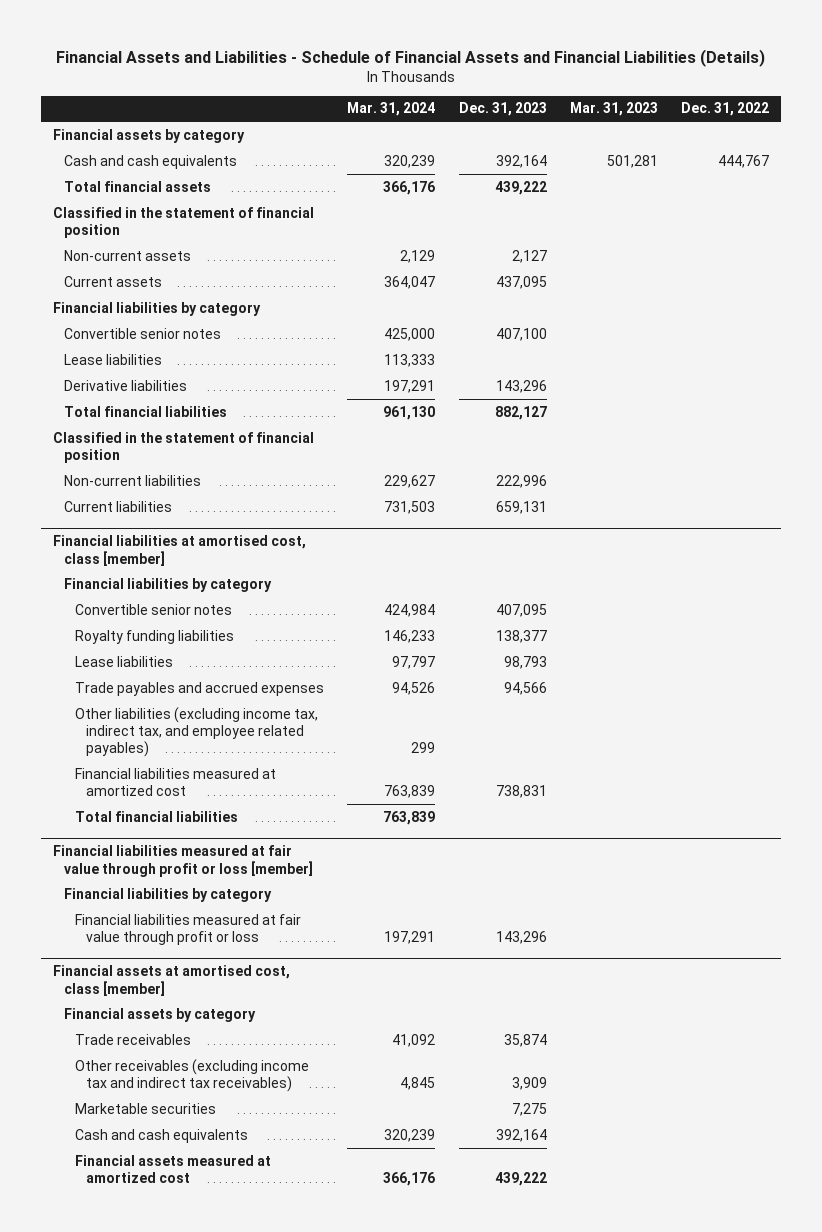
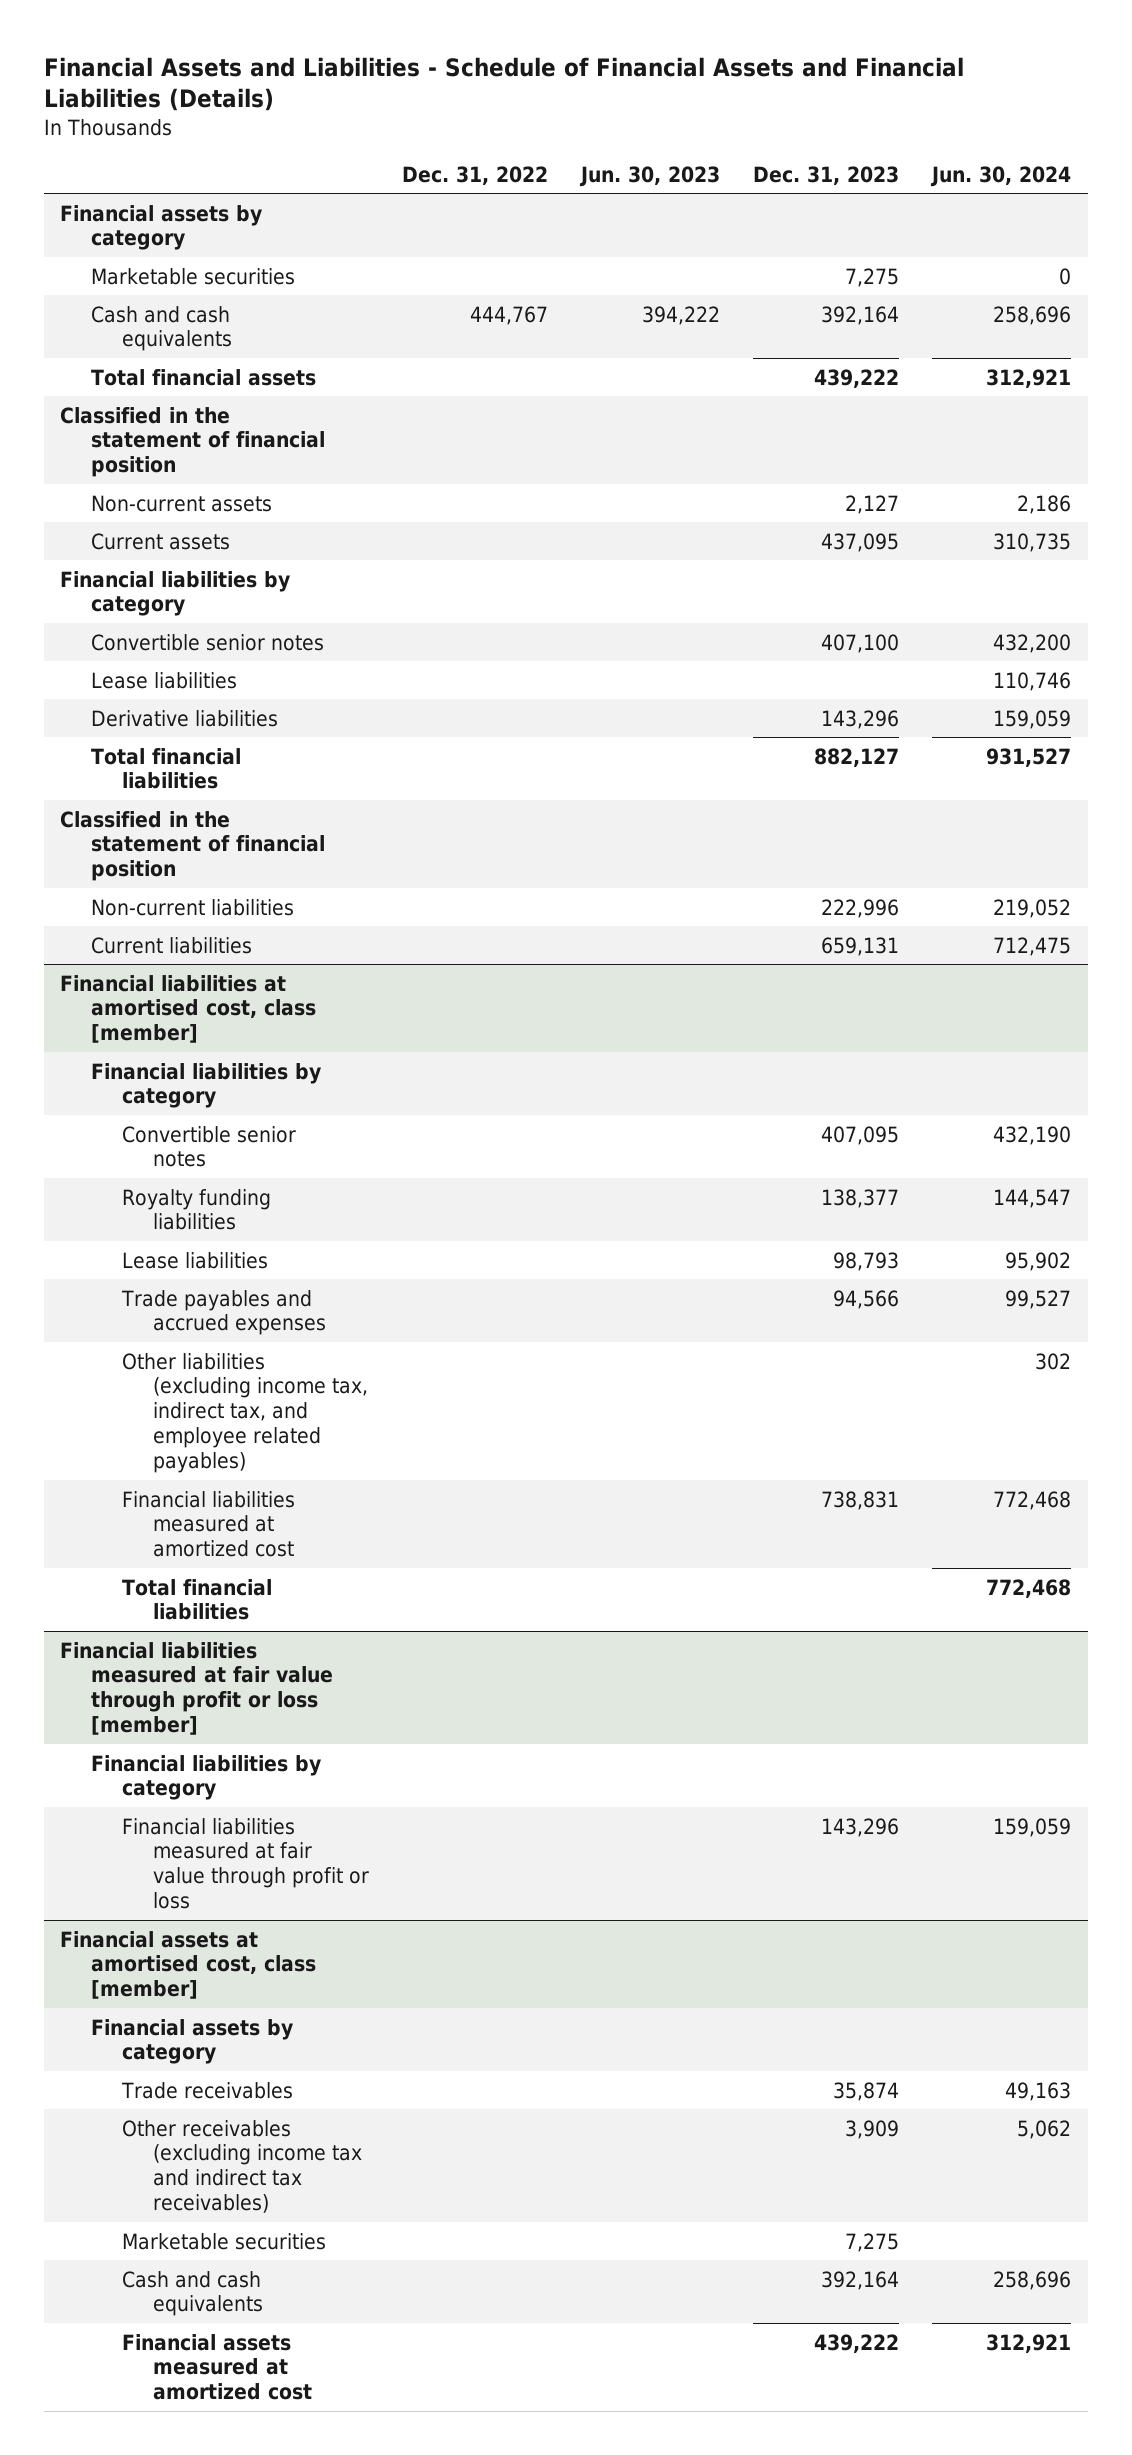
[347,102,436,117] Mar. 31, 2024 -> none
[569,102,658,117] Mar. 31, 2023 -> none
none -> [579,165,721,187] Jun. 30, 2023
none -> [930,165,1072,187] Jun. 30, 2024
none -> [91,267,296,285] Marketable securities

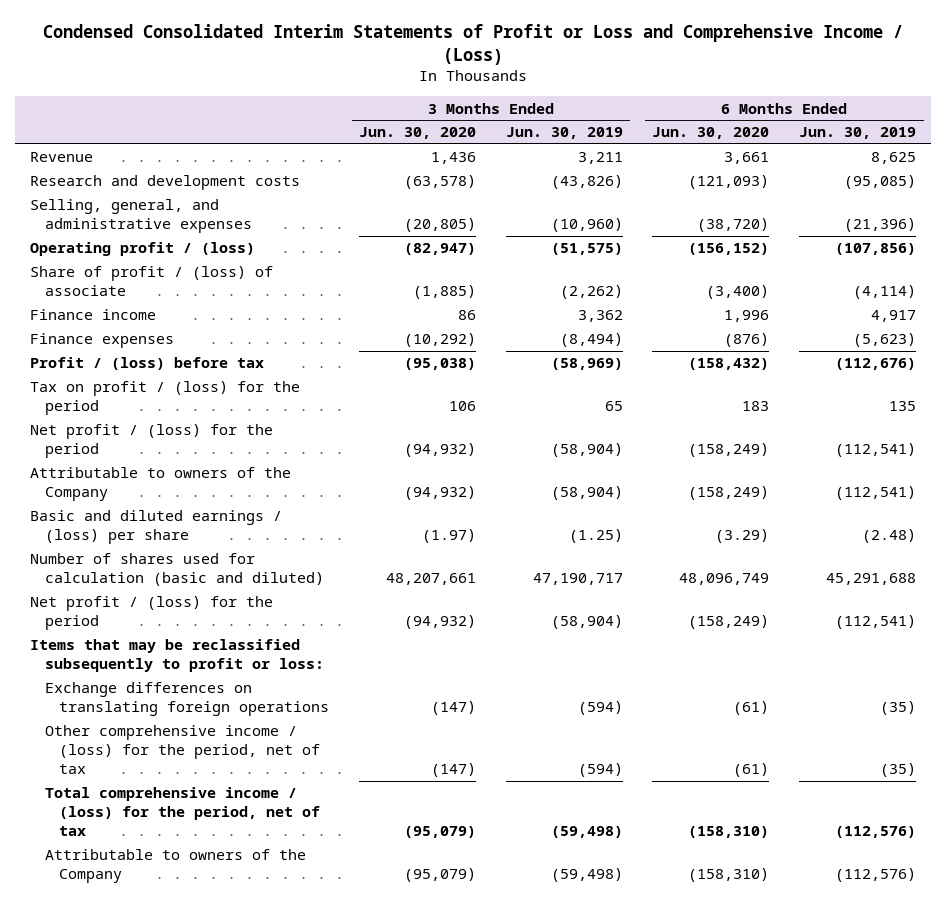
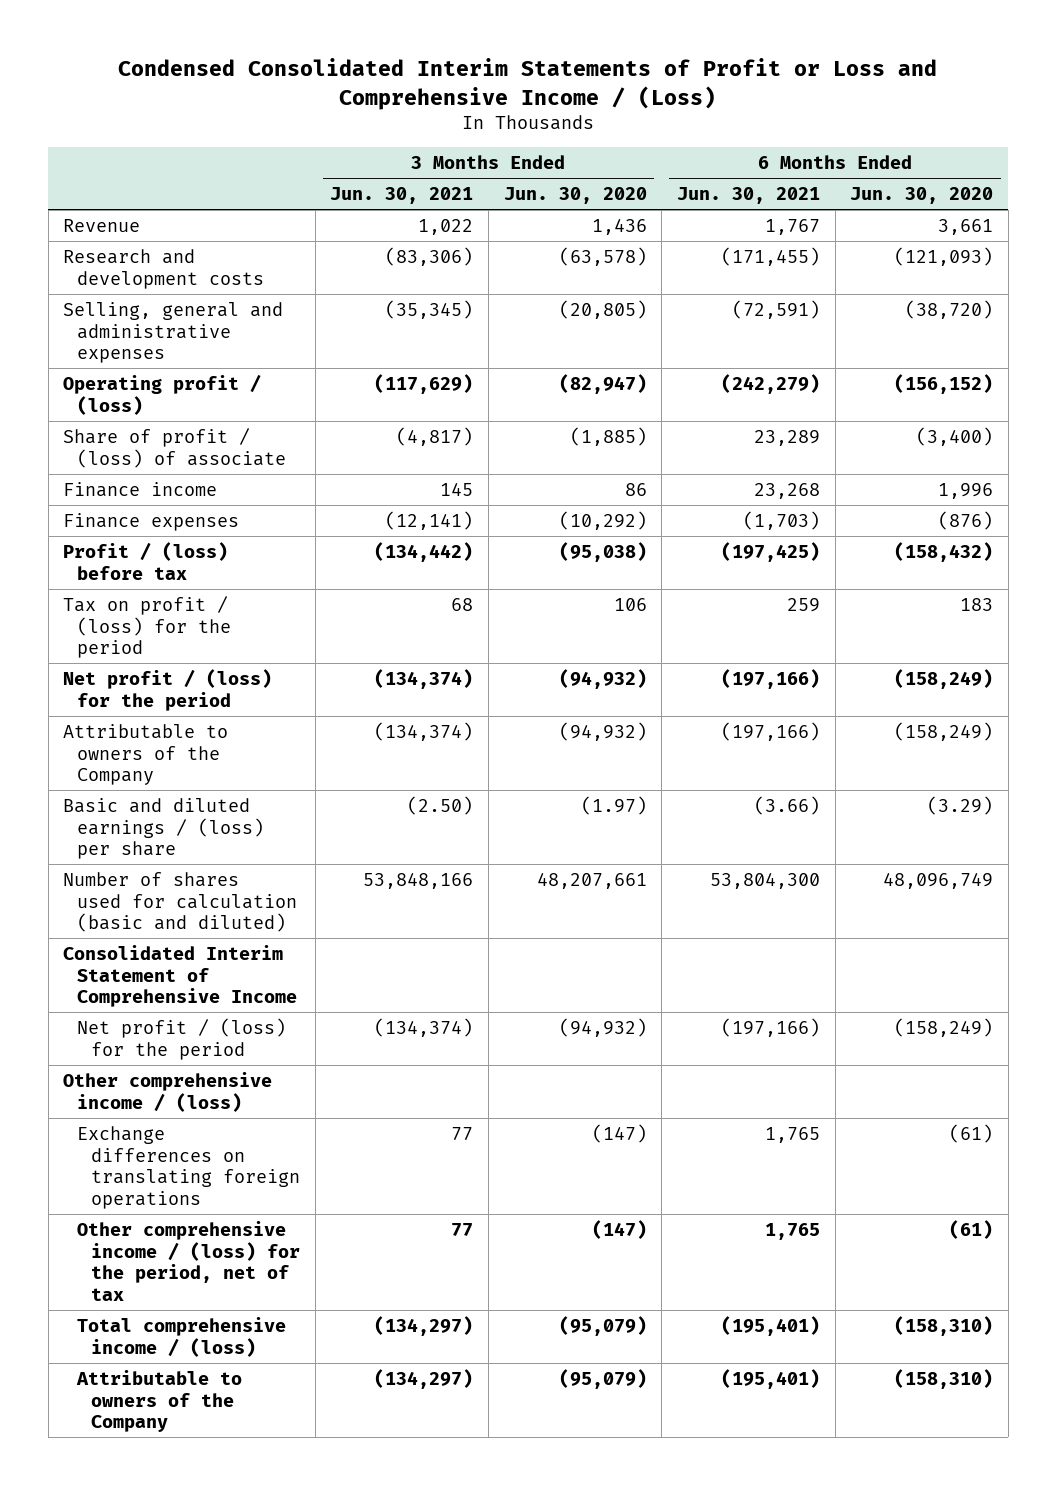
[505,127,623,140] Jun. 30, 2019 -> none
[799,127,917,140] Jun. 30, 2019 -> none
none -> [330,187,474,205] Jun. 30, 2021
none -> [676,187,820,205] Jun. 30, 2021
[29,199,252,234] Selling, general, and administrative expenses -> [63,301,284,364] Selling, general and administrative expenses
none -> [63,944,298,1008] Consolidated Interim Statement of Comprehensive Income
[29,639,324,673] Items that may be reclassified subsequently to profit or loss: -> [63,1071,273,1112] Other comprehensive income / (loss)
[44,787,321,837] Total comprehensive income / (loss) for the period, net of tax -> [77,1316,287,1357] Total comprehensive income / (loss)

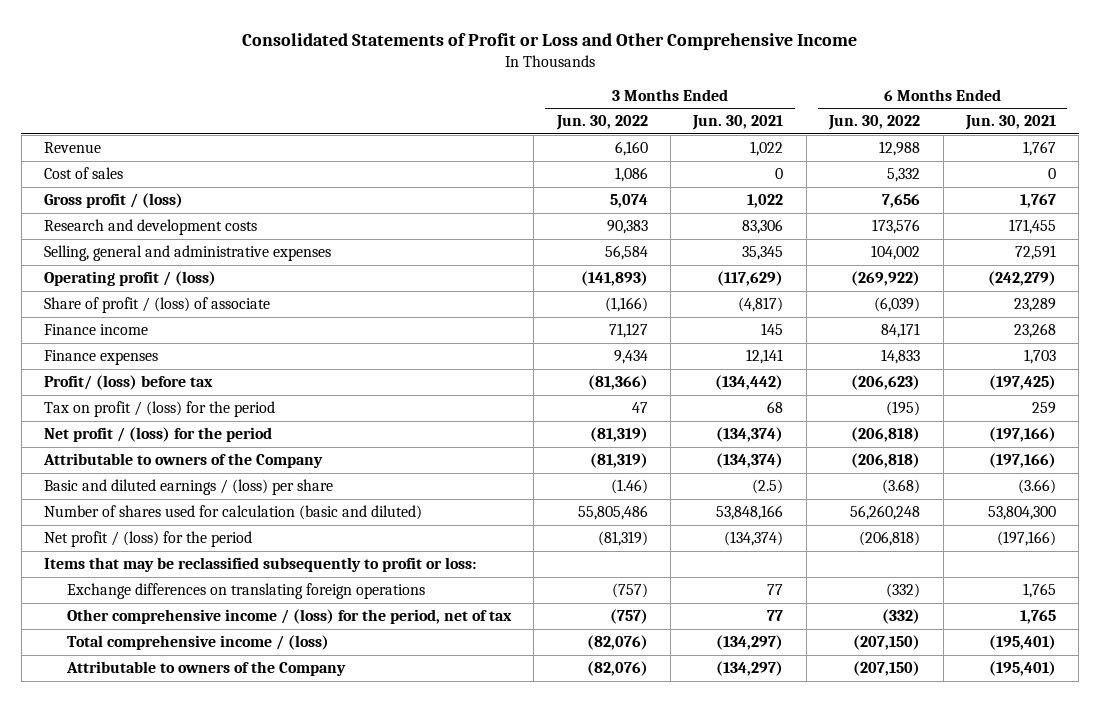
[118,58,938,110] Condensed Consolidated Interim Statements of Profit or Loss and Comprehensive Income / (Loss) -> [242,32,858,50] Consolidated Statements of Profit or Loss and Other Comprehensive Income
[503,187,647,205] Jun. 30, 2020 -> none
[850,187,994,205] Jun. 30, 2020 -> none
none -> [555,115,648,131] Jun. 30, 2022
none -> [828,115,921,131] Jun. 30, 2022
none -> [44,167,124,180] Cost of sales
none -> [44,193,184,209] Gross profit / (loss)
[385,246,474,266] (83,306) -> [742,219,784,235] 83,306
[720,246,820,266] (171,455) -> [1008,219,1056,235] 171,455
[385,299,474,319] (35,345) -> [742,246,784,261] 35,345
[731,299,820,319] (72,591) -> [1014,245,1056,261] 72,591
[385,510,474,530] (12,141) -> [746,349,784,365] 12,141
[742,510,820,530] (1,703) -> [1023,349,1056,365] 1,703
[63,541,229,580] Profit / (loss) before tax -> [44,375,214,391] Profit/ (loss) before tax
[407,795,474,815] (2.50) -> [752,479,784,495] (2.5)
[63,944,298,1008] Consolidated Interim Statement of Comprehensive Income -> none
[63,1071,273,1112] Other comprehensive income / (loss) -> [44,557,477,573] Items that may be reclassified subsequently to profit or loss:

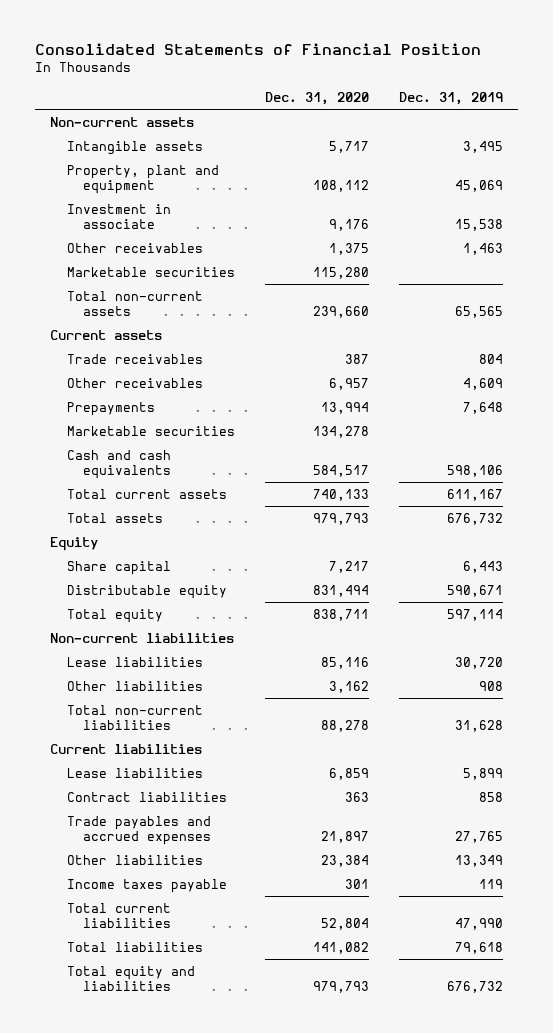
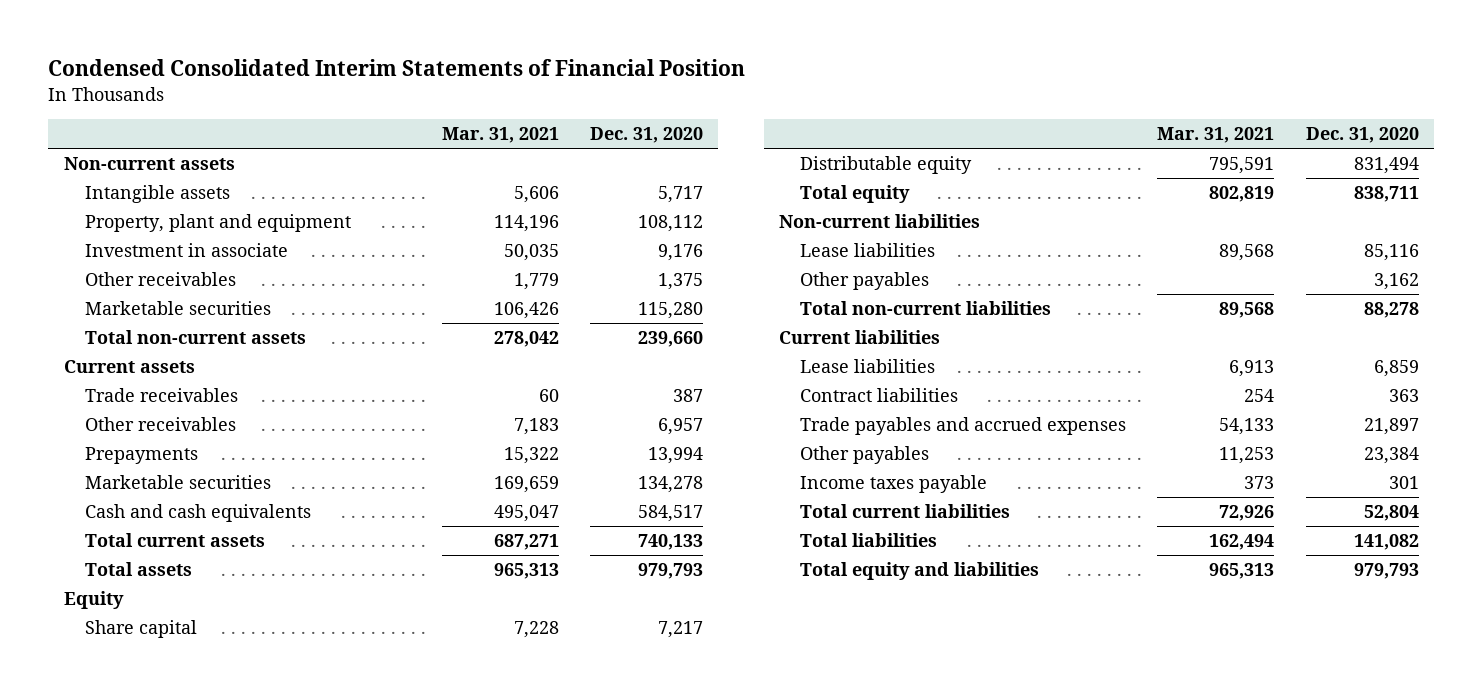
[35,43,482,56] Consolidated Statements of Financial Position -> [48,59,746,77] Condensed Consolidated Interim Statements of Financial Position
[398,91,503,105] Dec. 31, 2019 -> none
none -> [441,127,559,144] Mar. 31, 2021
[66,680,203,691] Other liabilities -> [800,272,930,291] Other payables
[66,854,203,865] Other liabilities -> [800,446,930,465] Other payables

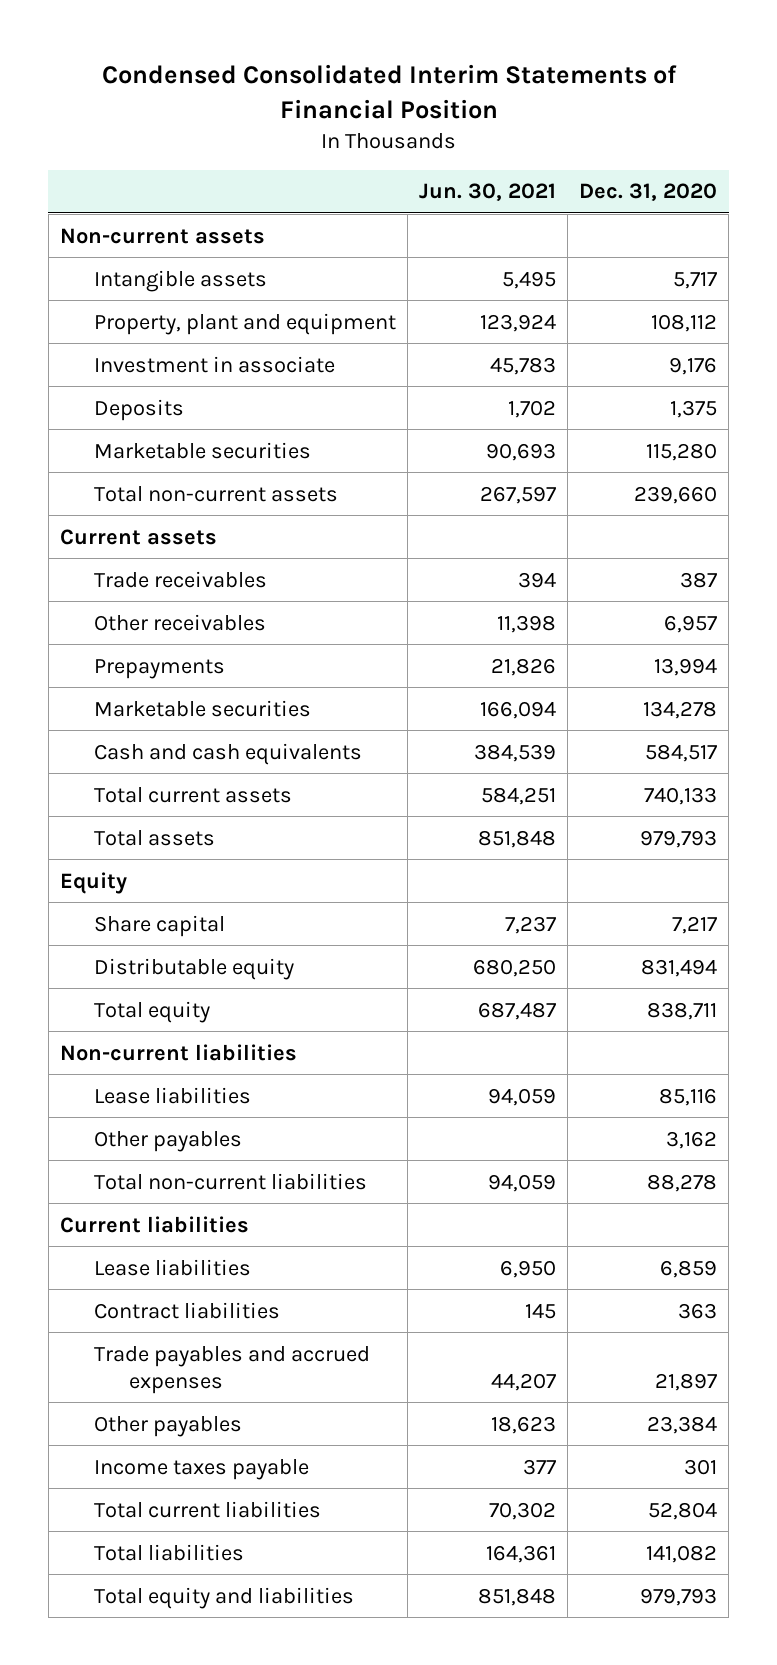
[441,127,559,144] Mar. 31, 2021 -> none
none -> [419,183,557,202] Jun. 30, 2021
[84,272,236,287] Other receivables -> [94,398,185,421] Deposits

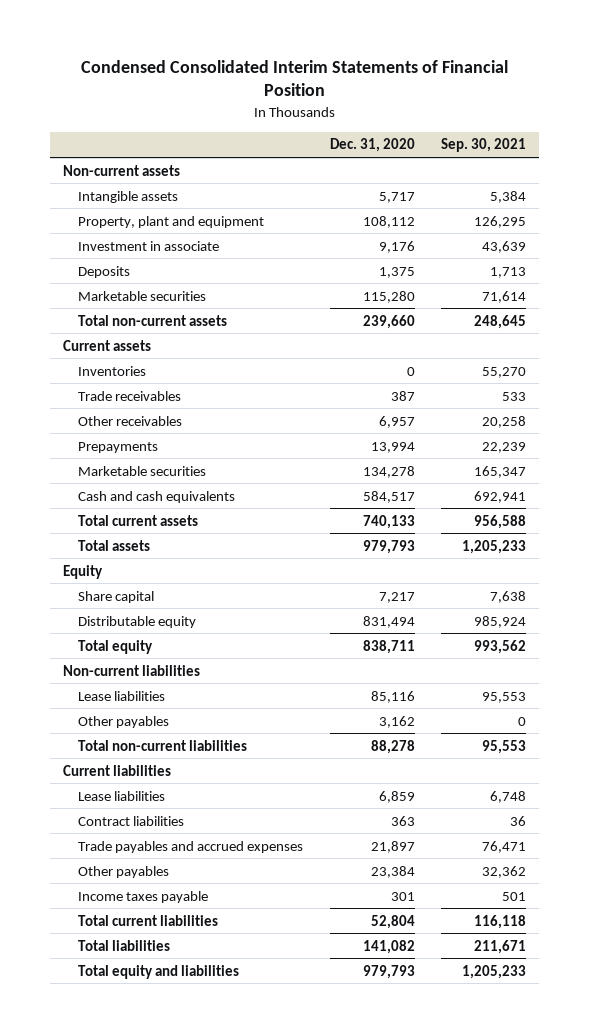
[419,183,557,202] Jun. 30, 2021 -> none
none -> [441,138,527,153] Sep. 30, 2021
none -> [78,365,147,376] Inventories

